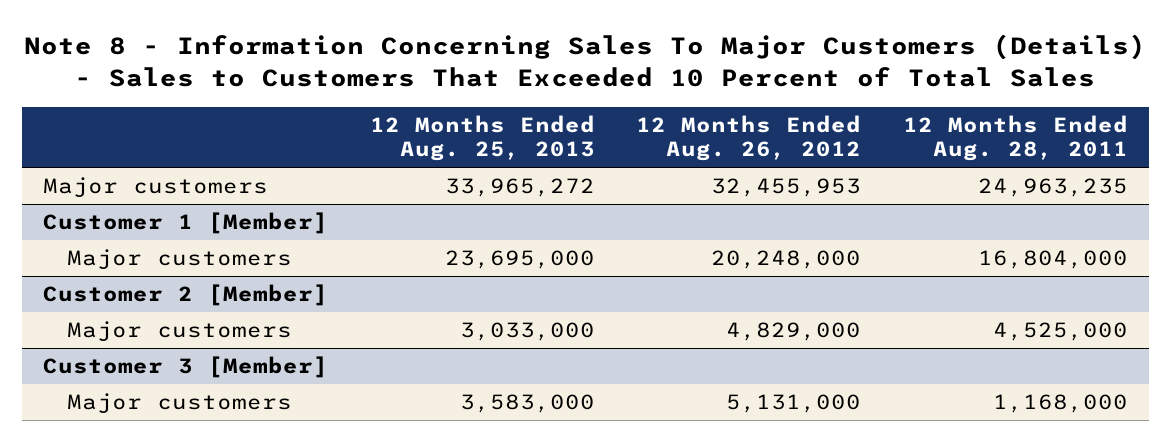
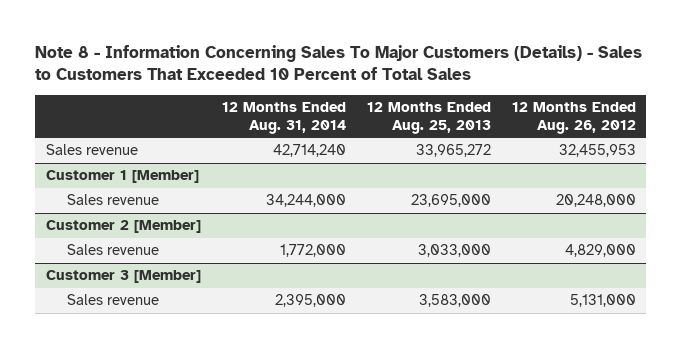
[902,114,1128,162] 12 Months Ended Aug. 28, 2011 -> none
none -> [221,102,346,134] 12 Months Ended Aug. 31, 2014
[42,177,268,198] Major customers -> [45,144,138,156] Sales revenue
[67,249,293,270] Major customers -> [66,194,159,206] Sales revenue
[67,321,293,342] Major customers -> [66,244,159,256] Sales revenue
[67,393,293,414] Major customers -> [66,294,159,306] Sales revenue

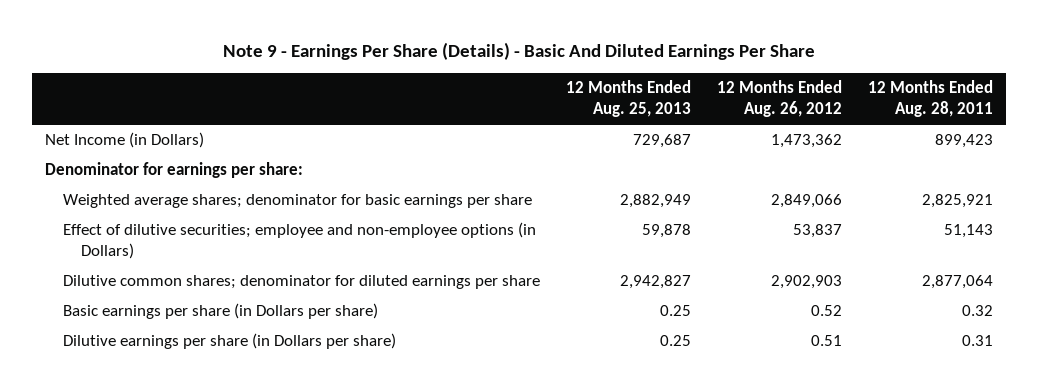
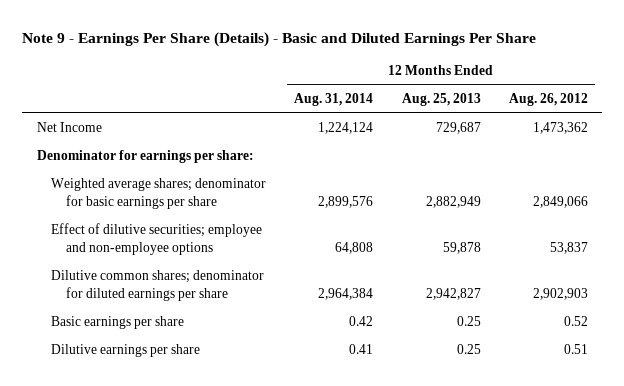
[222,41,815,60] Note 9 - Earnings Per Share (Details) - Basic And Diluted Earnings Per Share -> [22,32,537,48] Note 9 - Earnings Per Share (Details) - Basic and Diluted Earnings Per Share
[867,80,993,118] 12 Months Ended Aug. 28, 2011 -> none
none -> [294,93,374,107] Aug. 31, 2014
[44,132,204,149] Net Income (in Dollars) -> [36,122,102,133] Net Income
[63,222,537,260] Effect of dilutive securities; employee and non-employee options (in Dollars) -> [51,223,263,255] Effect of dilutive securities; employee and non-employee options
[63,303,379,320] Basic earnings per share (in Dollars per share) -> [51,316,185,330] Basic earnings per share
[63,333,397,350] Dilutive earnings per share (in Dollars per share) -> [51,344,201,358] Dilutive earnings per share

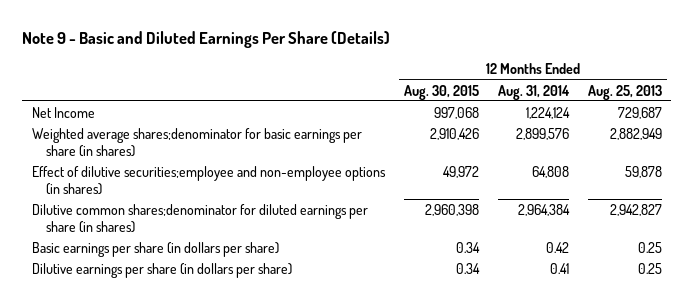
[22,32,537,48] Note 9 - Earnings Per Share (Details) - Basic and Diluted Earnings Per Share -> [22,31,391,49] Note 9 - Basic and Diluted Earnings Per Share (Details)
[508,93,588,107] Aug. 26, 2012 -> none
none -> [403,84,479,100] Aug. 30, 2015
[36,150,254,164] Denominator for earnings per share: -> none
[51,178,267,209] Weighted average shares; denominator for basic earnings per share -> [31,127,362,157] Weighted average shares;denominator for basic earnings per share (in shares)
[51,223,263,255] Effect of dilutive securities; employee and non-employee options -> [31,165,386,195] Effect of dilutive securities;employee and non-employee options (in shares)
[51,270,265,301] Dilutive common shares; denominator for diluted earnings per share -> [31,203,368,233] Dilutive common shares;denominator for diluted earnings per share (in shares)
[51,316,185,330] Basic earnings per share -> [31,241,279,257] Basic earnings per share (in dollars per share)
[51,344,201,358] Dilutive earnings per share -> [31,262,292,278] Dilutive earnings per share (in dollars per share)

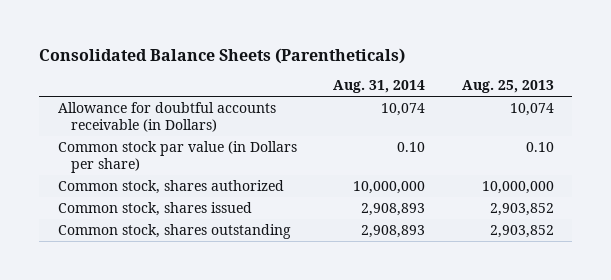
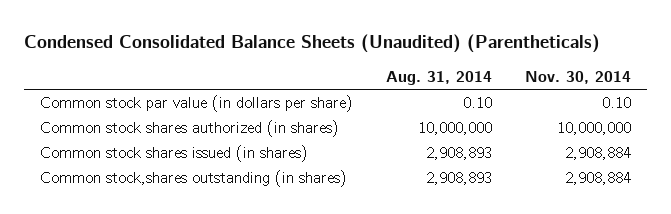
[39,47,406,64] Consolidated Balance Sheets (Parentheticals) -> [23,34,600,54] Condensed Consolidated Balance Sheets (Unaudited) (Parentheticals)
[461,80,554,94] Aug. 25, 2013 -> none
none -> [524,71,631,85] Nov. 30, 2014
[57,101,276,133] Allowance for doubtful accounts receivable (in Dollars) -> none
[57,140,297,174] Common stock par value (in Dollars per share) -> [40,94,354,112] Common stock par value (in dollars per share)
[57,179,284,194] Common stock, shares authorized -> [40,119,340,137] Common stock shares authorized (in shares)
[57,201,252,216] Common stock, shares issued -> [40,144,309,162] Common stock shares issued (in shares)
[57,223,291,239] Common stock, shares outstanding -> [40,169,348,187] Common stock,shares outstanding (in shares)

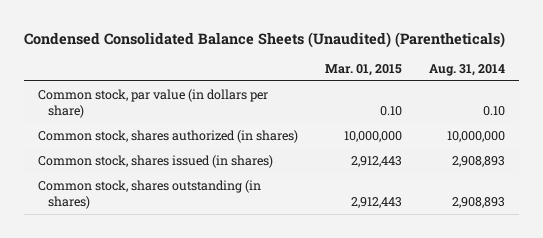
[524,71,631,85] Nov. 30, 2014 -> none
none -> [324,63,402,76] Mar. 01, 2015
[40,94,354,112] Common stock par value (in dollars per share) -> [37,88,268,119] Common stock, par value (in dollars per share)
[40,119,340,137] Common stock shares authorized (in shares) -> [37,129,298,143] Common stock, shares authorized (in shares)
[40,144,309,162] Common stock shares issued (in shares) -> [37,154,273,168] Common stock, shares issued (in shares)
[40,169,348,187] Common stock,shares outstanding (in shares) -> [37,179,261,210] Common stock, shares outstanding (in shares)

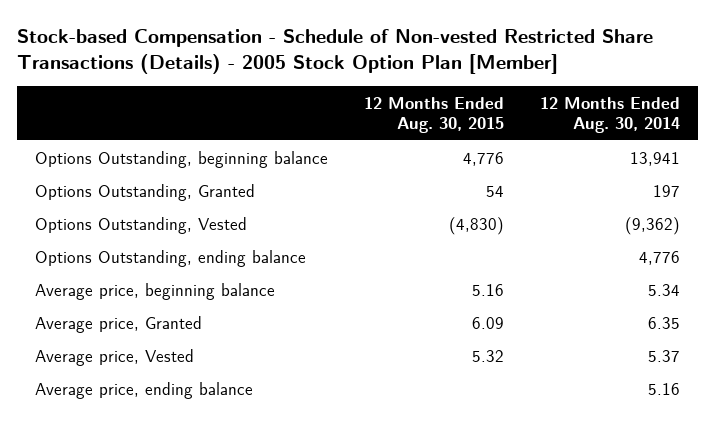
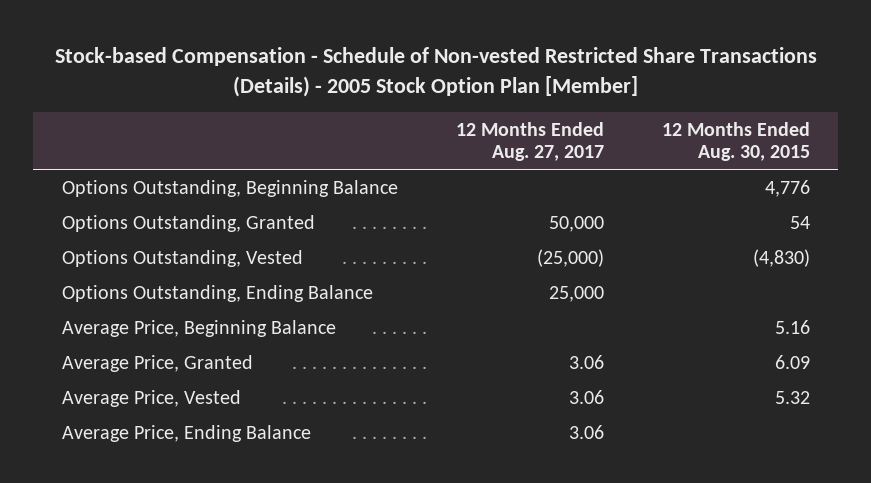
[540,96,681,133] 12 Months Ended Aug. 30, 2014 -> none
none -> [455,121,604,162] 12 Months Ended Aug. 27, 2017
[35,150,329,168] Options Outstanding, beginning balance -> [61,179,398,197] Options Outstanding, Beginning Balance
[35,249,307,267] Options Outstanding, ending balance -> [61,284,373,302] Options Outstanding, Ending Balance
[35,282,276,300] Average price, beginning balance -> [61,319,336,337] Average Price, Beginning Balance
[35,315,203,333] Average price, Granted -> [61,354,253,372] Average Price, Granted
[35,348,195,366] Average price, Vested -> [61,389,241,407] Average Price, Vested
[35,381,254,399] Average price, ending balance -> [61,424,311,442] Average Price, Ending Balance

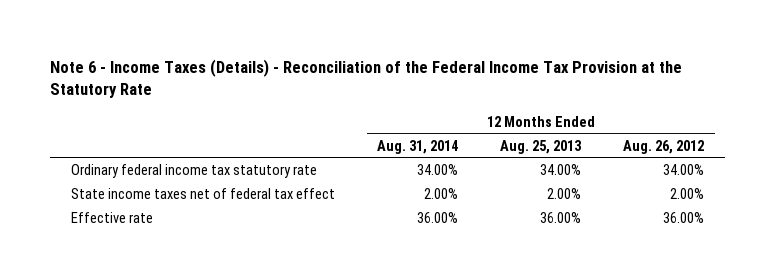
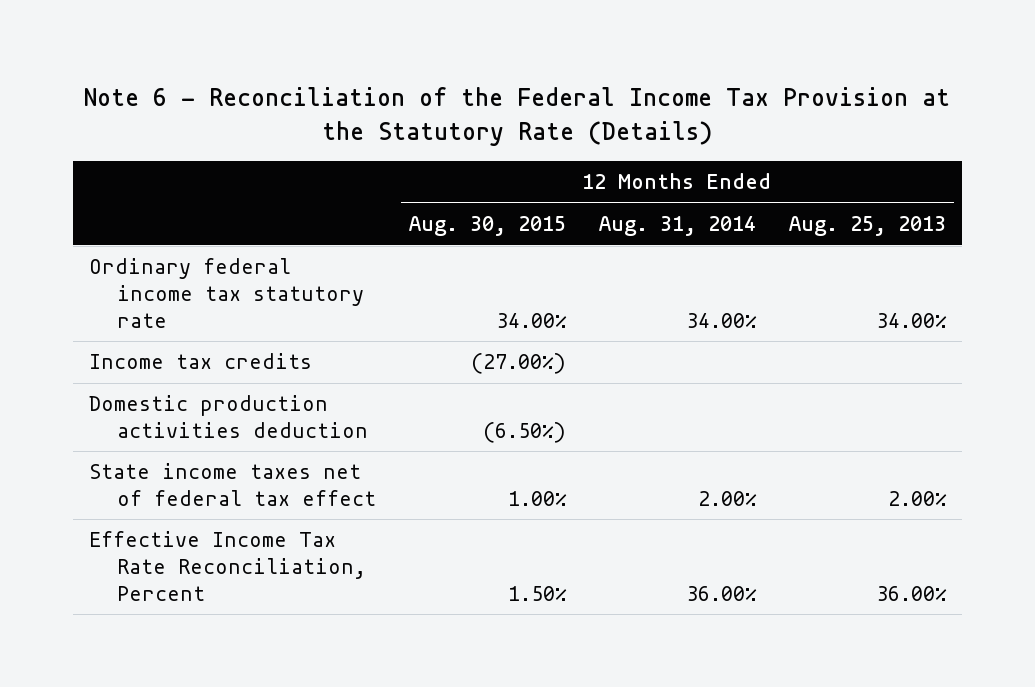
[50,58,683,99] Note 6 - Income Taxes (Details) - Reconciliation of the Federal Income Tax Provision at the Statutory Rate -> [84,87,951,146] Note 6 - Reconciliation of the Federal Income Tax Provision at the Statutory Rate (Details)
[623,139,705,154] Aug. 26, 2012 -> none
none -> [408,216,566,237] Aug. 30, 2015
none -> [89,353,313,370] Income tax credits
none -> [89,395,369,438] Domestic production activities deduction
[71,212,154,224] Effective rate -> [89,531,367,601] Effective Income Tax Rate Reconciliation, Percent

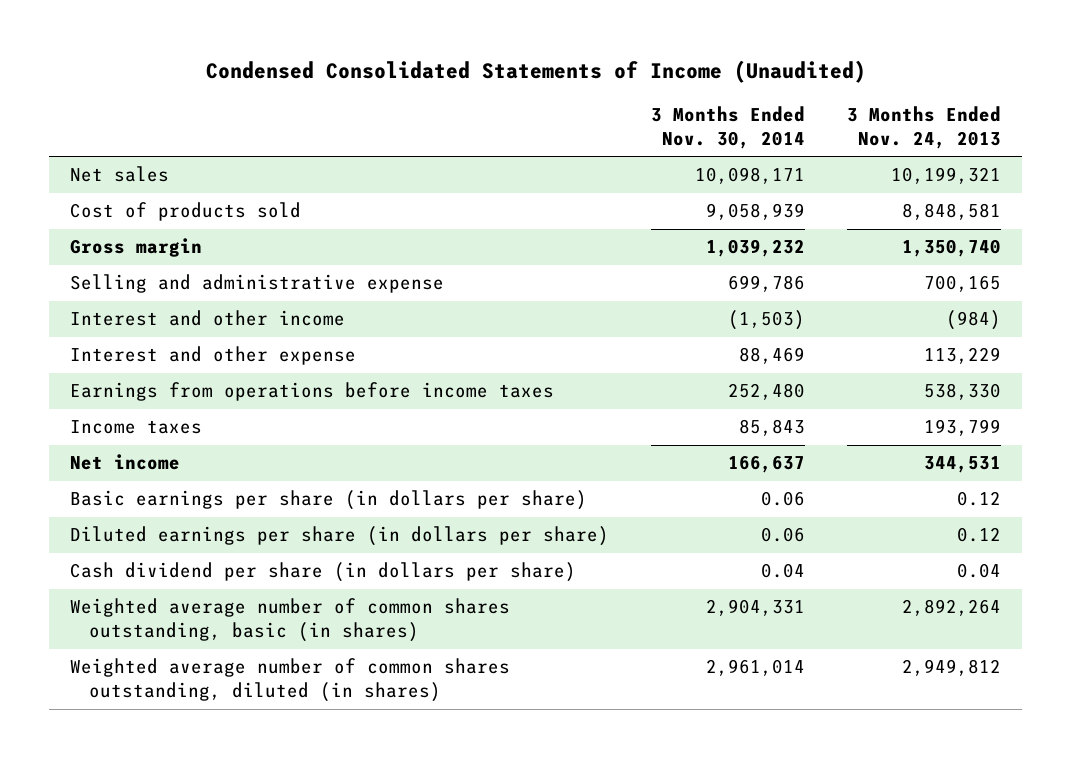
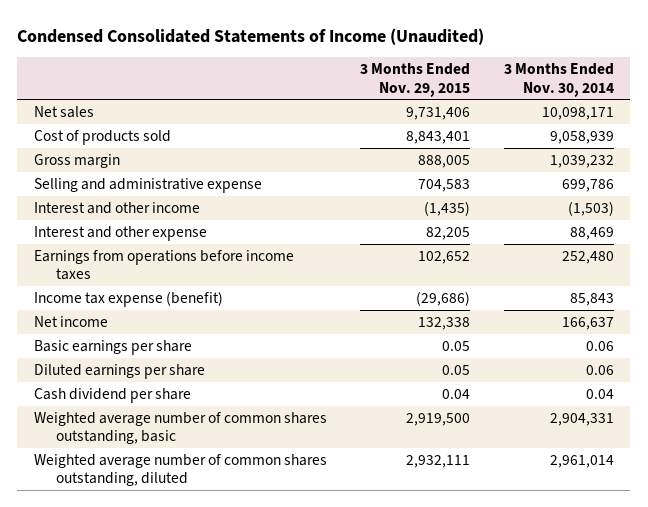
[847,105,1002,149] 3 Months Ended Nov. 24, 2013 -> none
none -> [360,63,471,97] 3 Months Ended Nov. 29, 2015
[70,420,203,435] Income taxes -> [33,291,223,308] Income tax expense (benefit)
[70,490,588,511] Basic earnings per share (in dollars per share) -> [33,340,192,356] Basic earnings per share
[70,526,610,547] Diluted earnings per share (in dollars per share) -> [33,364,205,380] Diluted earnings per share
[70,562,577,583] Cash dividend per share (in dollars per share) -> [33,388,191,404] Cash dividend per share
[70,598,511,643] Weighted average number of common shares outstanding, basic (in shares) -> [33,412,327,445] Weighted average number of common shares outstanding, basic
[70,658,511,703] Weighted average number of common shares outstanding, diluted (in shares) -> [33,454,327,487] Weighted average number of common shares outstanding, diluted

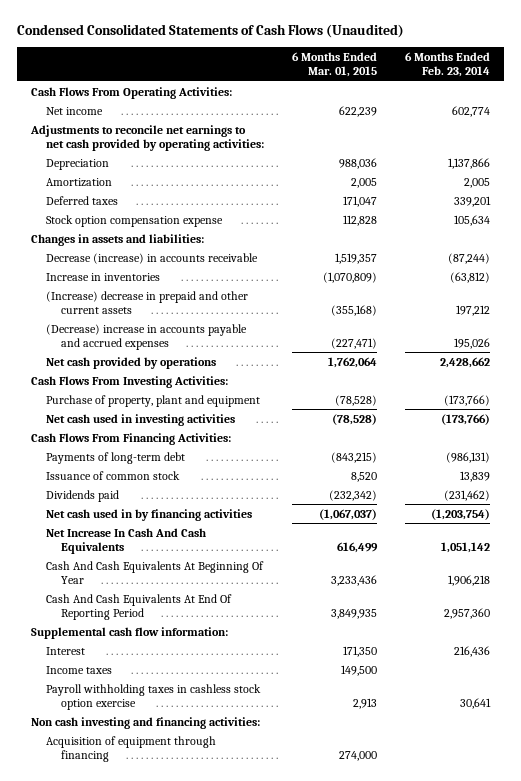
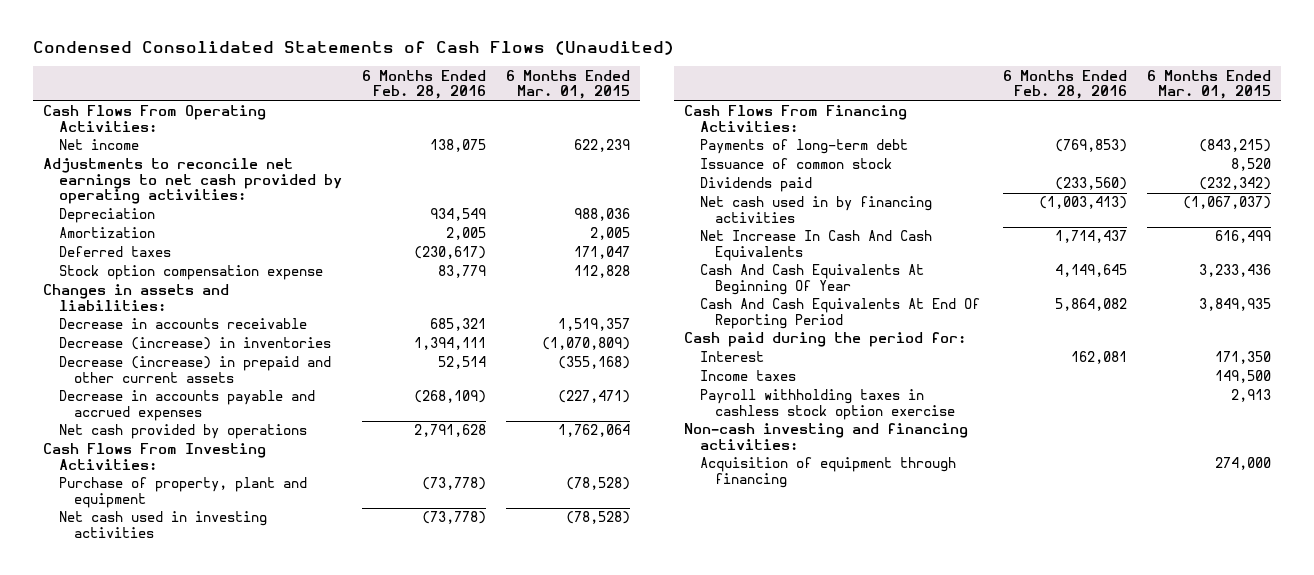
[405,51,491,78] 6 Months Ended Feb. 23, 2014 -> none
none -> [361,69,486,100] 6 Months Ended Feb. 28, 2016
[45,252,258,264] Decrease (increase) in accounts receivable -> [58,318,307,330] Decrease in accounts receivable
[45,272,160,281] Increase in inventories -> [58,337,331,351] Decrease (increase) in inventories
[45,290,248,315] (Increase) decrease in prepaid and other current assets -> [58,356,331,383] Decrease (increase) in prepaid and other current assets
[45,323,247,351] (Decrease) increase in accounts payable and accrued expenses -> [58,390,315,421] Decrease in accounts payable and accrued expenses
[30,626,228,639] Supplemental cash flow information: -> none
none -> [683,332,966,348] Cash paid during the period for:
[30,716,260,729] Non cash investing and financing activities: -> [683,423,968,450] Non-cash investing and financing activities:

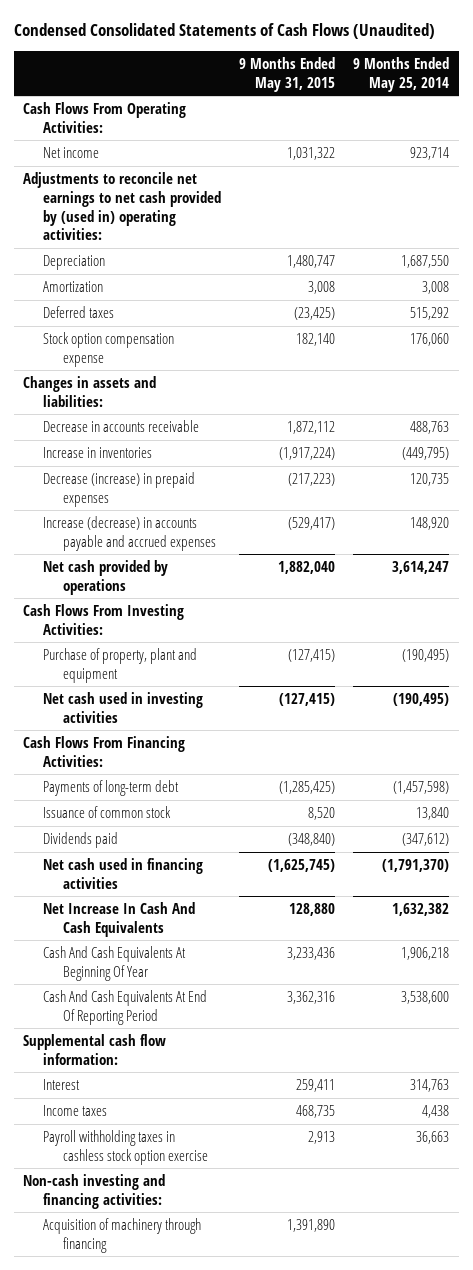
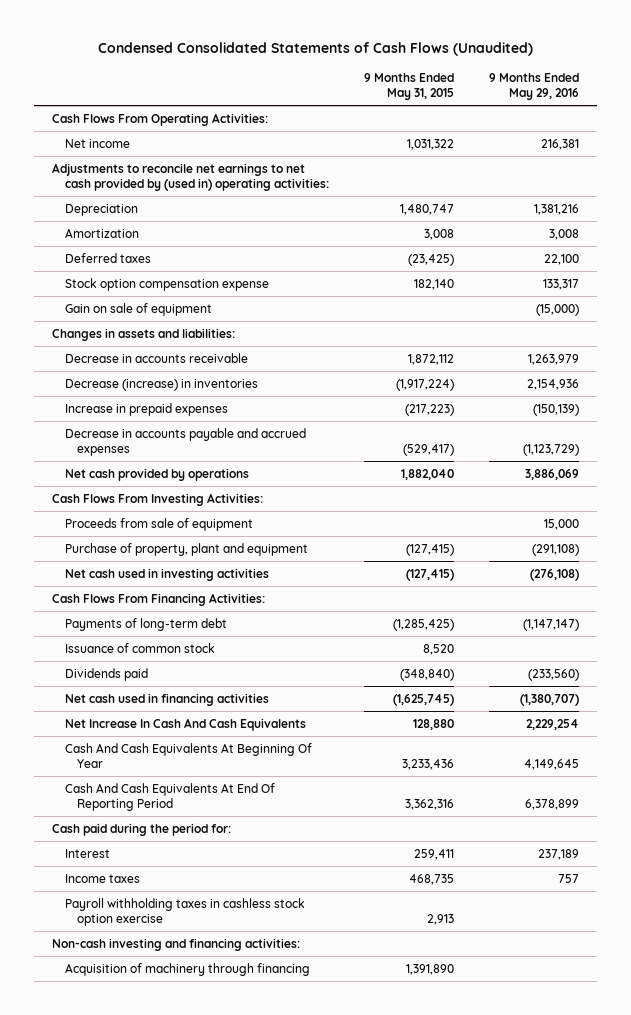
[353,56,450,92] 9 Months Ended May 25, 2014 -> none
none -> [489,72,580,101] 9 Months Ended May 29, 2016
none -> [64,302,212,316] Gain on sale of equipment
[43,446,153,458] Increase in inventories -> [64,378,258,391] Decrease (increase) in inventories
[43,471,196,507] Decrease (increase) in prepaid expenses -> [64,402,228,416] Increase in prepaid expenses
[43,515,217,551] Increase (decrease) in accounts payable and accrued expenses -> [64,427,306,457] Decrease in accounts payable and accrued expenses
none -> [64,517,253,531] Proceeds from sale of equipment
[23,1033,167,1065] Supplemental cash flow information: -> none
none -> [51,822,231,836] Cash paid during the period for:

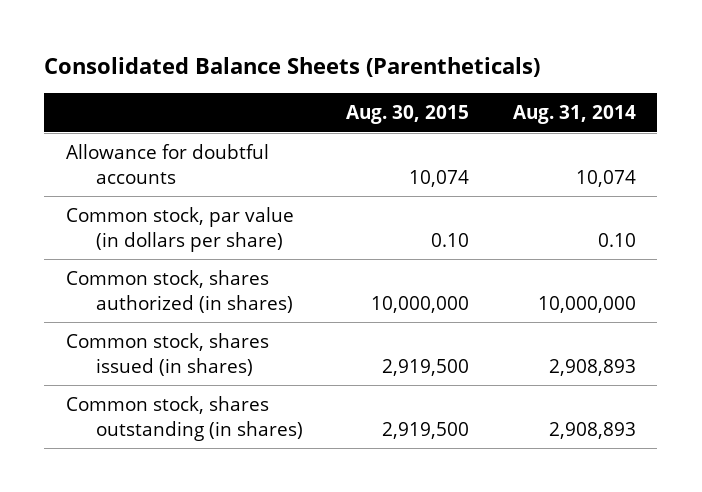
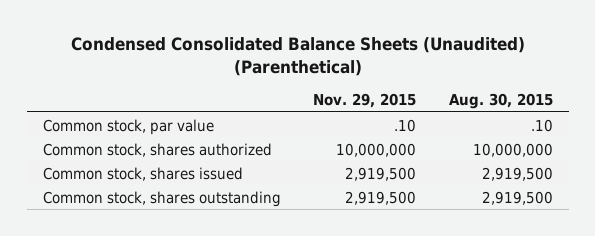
[44,56,541,77] Consolidated Balance Sheets (Parentheticals) -> [70,36,525,76] Condensed Consolidated Balance Sheets (Unaudited) (Parenthetical)
[512,104,636,124] Aug. 31, 2014 -> none
none -> [313,93,417,109] Nov. 29, 2015
[66,144,270,184] Allowance for doubtful accounts -> none
[66,207,295,252] Common stock, par value (in dollars per share) -> [42,118,214,135] Common stock, par value
[431,232,470,247] 0.10 -> [530,118,553,132] .10
[66,270,293,313] Common stock, shares authorized (in shares) -> [42,142,272,157] Common stock, shares authorized
[66,333,270,376] Common stock, shares issued (in shares) -> [42,166,243,181] Common stock, shares issued
[66,396,303,441] Common stock, shares outstanding (in shares) -> [42,190,281,207] Common stock, shares outstanding

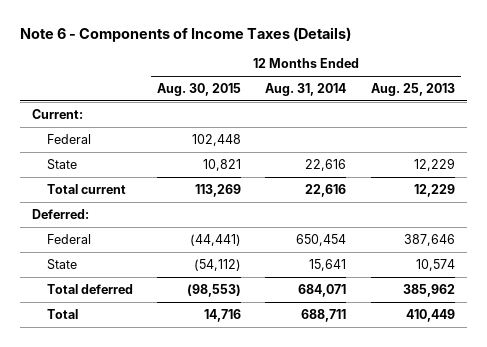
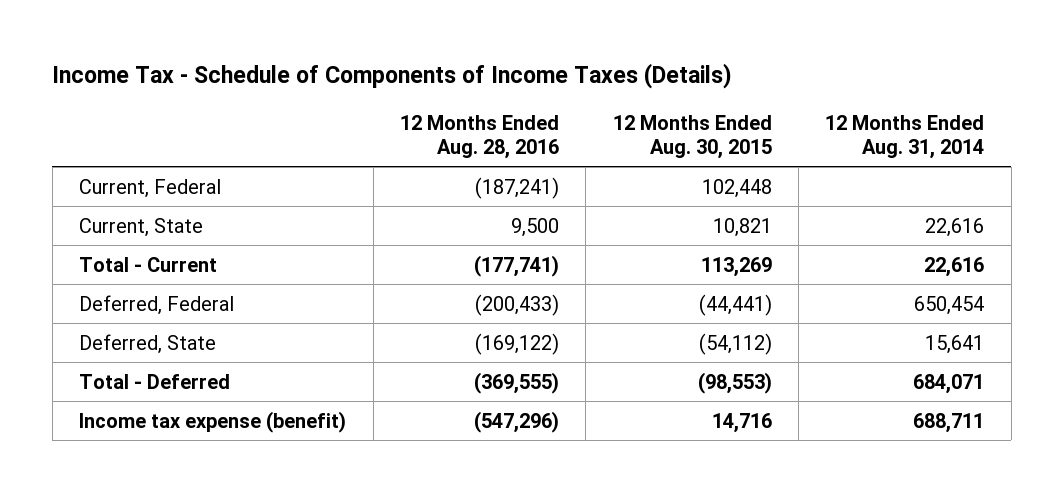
[19,27,351,43] Note 6 - Components of Income Taxes (Details) -> [52,63,733,90] Income Tax - Schedule of Components of Income Taxes (Details)
[370,83,455,97] Aug. 25, 2013 -> none
none -> [399,114,559,159] 12 Months Ended Aug. 28, 2016
[31,108,83,119] Current: -> none
[31,208,89,219] Deferred: -> none
[46,133,91,144] Federal -> [79,178,222,198] Current, Federal
[46,158,77,170] State -> [79,217,204,237] Current, State
[46,183,126,194] Total current -> [79,256,218,272] Total - Current
[46,233,91,244] Federal -> [79,294,235,315] Deferred, Federal
[46,258,77,270] State -> [79,333,217,354] Deferred, State
[46,283,133,294] Total deferred -> [79,373,231,389] Total - Deferred
[46,308,78,319] Total -> [79,410,347,433] Income tax expense (benefit)

